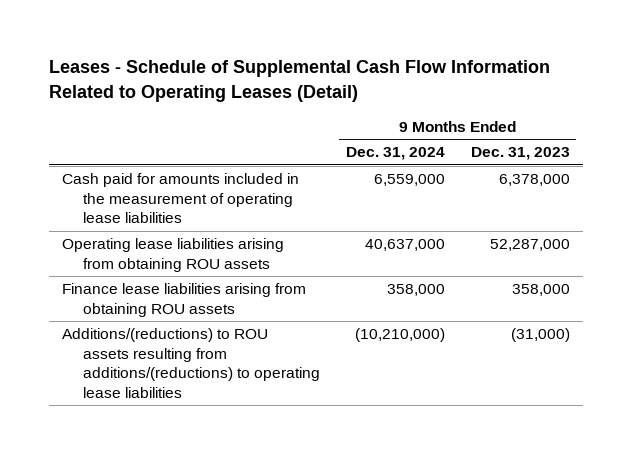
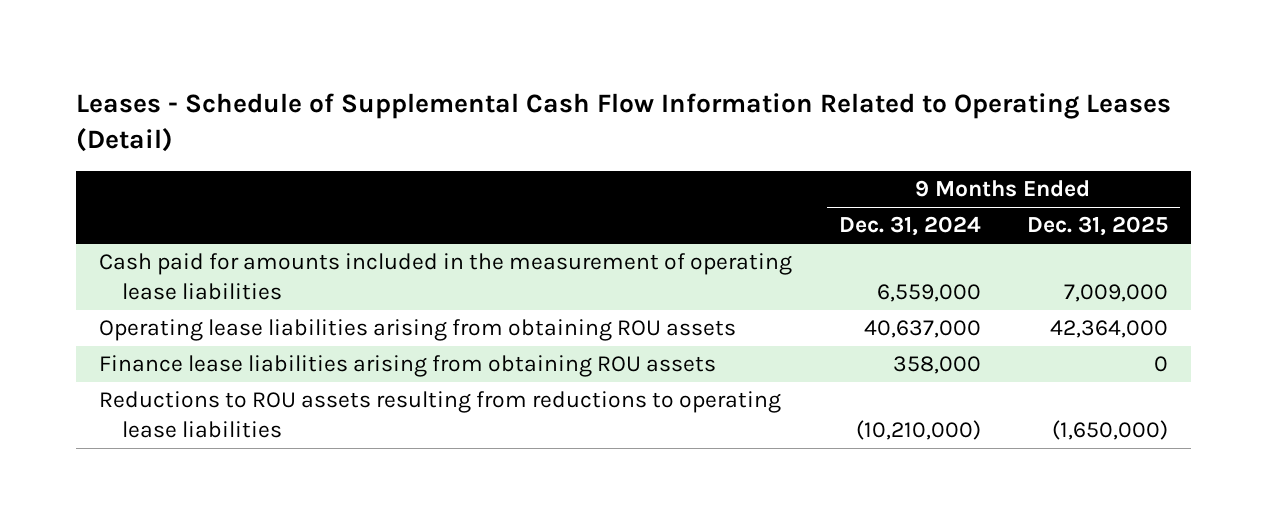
[470,147,570,161] Dec. 31, 2023 -> none
none -> [1027,216,1169,237] Dec. 31, 2025
[62,328,320,398] Additions/(reductions) to ROU assets resulting from additions/(reductions) to operating lease liabilities -> [99,391,782,438] Reductions to ROU assets resulting from reductions to operating lease liabilities

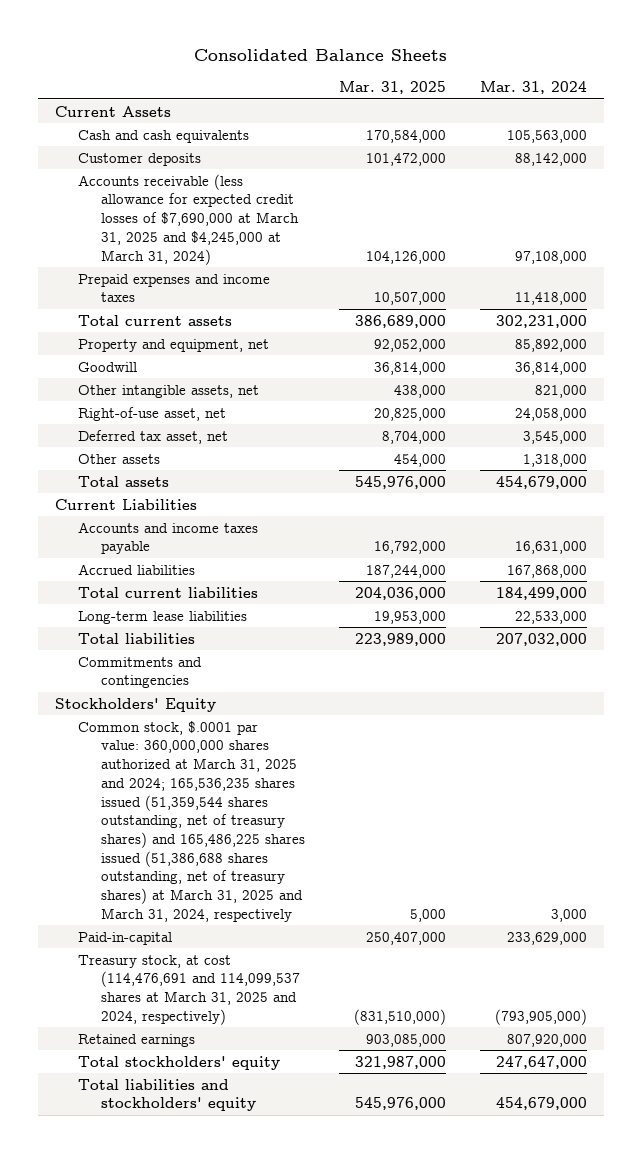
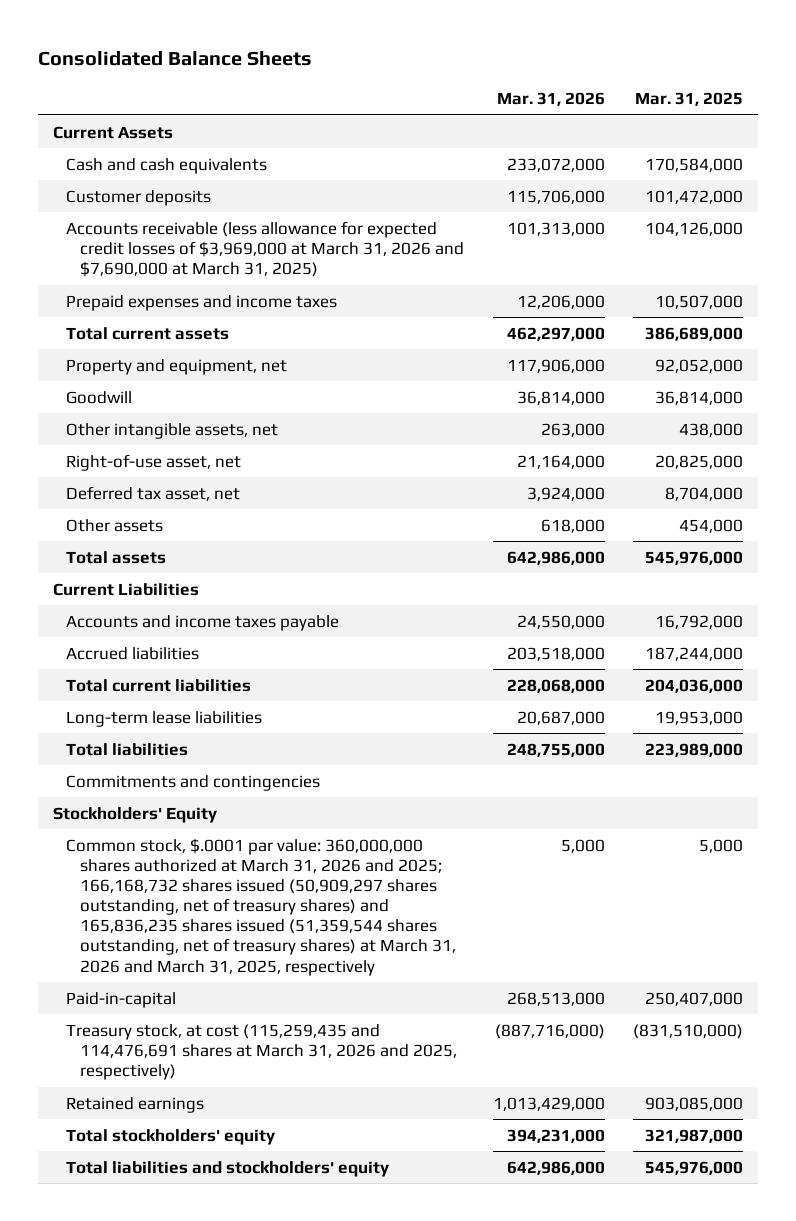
[479,81,587,95] Mar. 31, 2024 -> none
none -> [496,92,605,107] Mar. 31, 2026
[78,173,300,265] Accounts receivable (less allowance for expected credit losses of $7,690,000 at March 31, 2025 and $4,245,000 at March 31, 2024) -> [66,220,465,278] Accounts receivable (less allowance for expected credit losses of $3,969,000 at March 31, 2026 and $7,690,000 at March 31, 2025)
[78,720,306,922] Common stock, $.0001 par value: 360,000,000 shares authorized at March 31, 2025 and 2024; 165,536,235 shares issued (51,359,544 shares outstanding, net of treasury shares) and 165,486,225 shares issued (51,386,688 shares outstanding, net of treasury shares) at March 31, 2025 and March 31, 2024, respectively -> [66,837,457,976] Common stock, $.0001 par value: 360,000,000 shares authorized at March 31, 2026 and 2025; 166,168,732 shares issued (50,909,297 shares outstanding, net of treasury shares) and 165,836,235 shares issued (51,359,544 shares outstanding, net of treasury shares) at March 31, 2026 and March 31, 2025, respectively
[78,954,301,1025] Treasury stock, at cost (114,476,691 and 114,099,537 shares at March 31, 2025 and 2024, respectively) -> [66,1023,458,1081] Treasury stock, at cost (115,259,435 and 114,476,691 shares at March 31, 2026 and 2025, respectively)

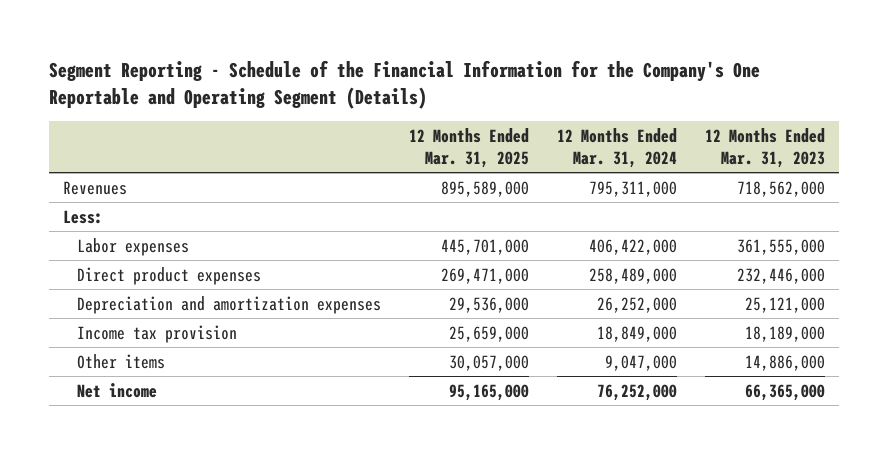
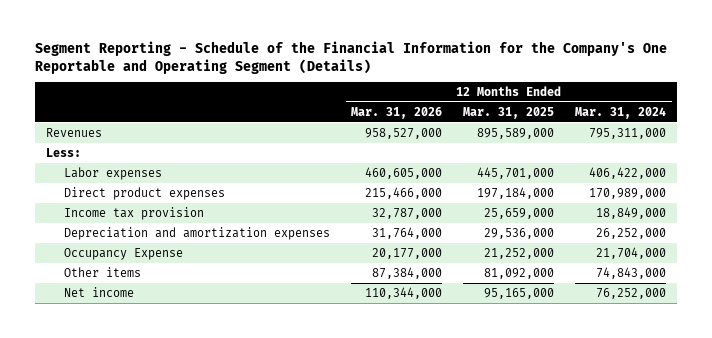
[704,127,825,169] 12 Months Ended Mar. 31, 2023 -> none
none -> [350,106,442,119] Mar. 31, 2026
[440,267,529,284] 269,471,000 -> [477,186,555,199] 197,184,000
[588,267,677,284] 258,489,000 -> [589,187,667,199] 170,989,000
[76,295,381,314] Depreciation and amortization expenses -> [63,226,330,240] Depreciation and amortization expenses
none -> [63,247,183,260] Occupancy Expense
[448,354,529,371] 30,057,000 -> [484,267,555,279] 81,092,000
[604,354,677,371] 9,047,000 -> [596,266,667,279] 74,843,000

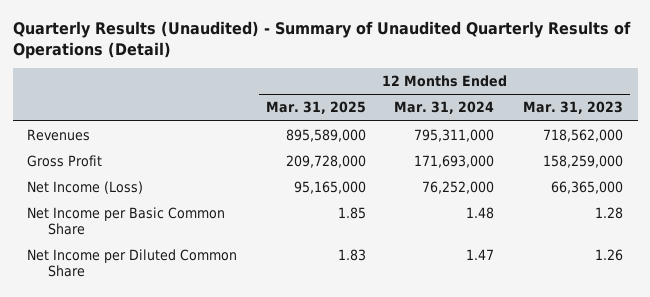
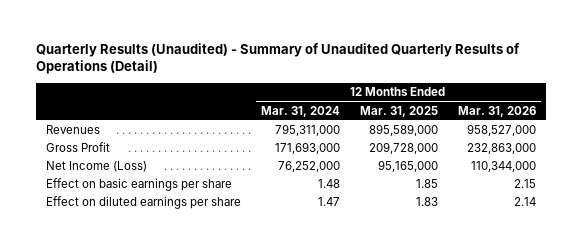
[523,101,624,115] Mar. 31, 2023 -> none
none -> [457,105,536,117] Mar. 31, 2026
[27,206,226,235] Net Income per Basic Common Share -> [45,178,232,192] Effect on basic earnings per share
[27,248,238,277] Net Income per Diluted Common Share -> [45,196,241,210] Effect on diluted earnings per share

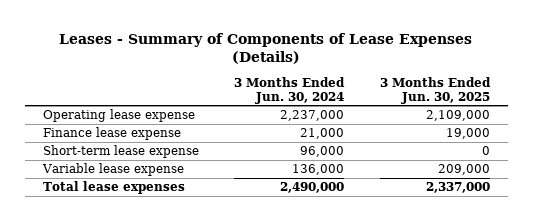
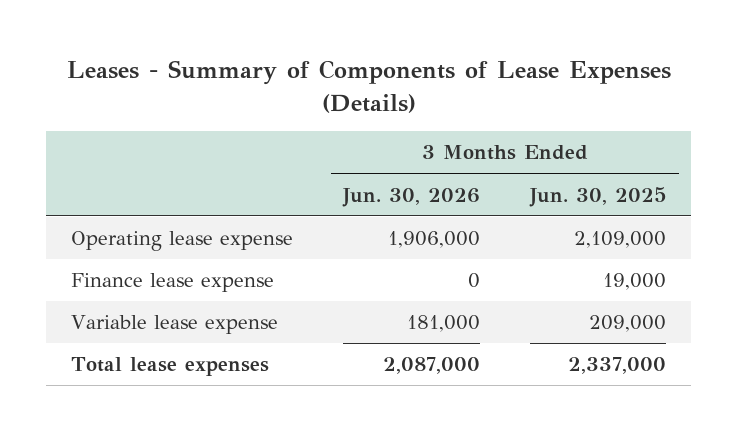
[234,77,346,104] 3 Months Ended Jun. 30, 2024 -> none
none -> [342,187,481,207] Jun. 30, 2026
[43,145,200,159] Short-term lease expense -> none

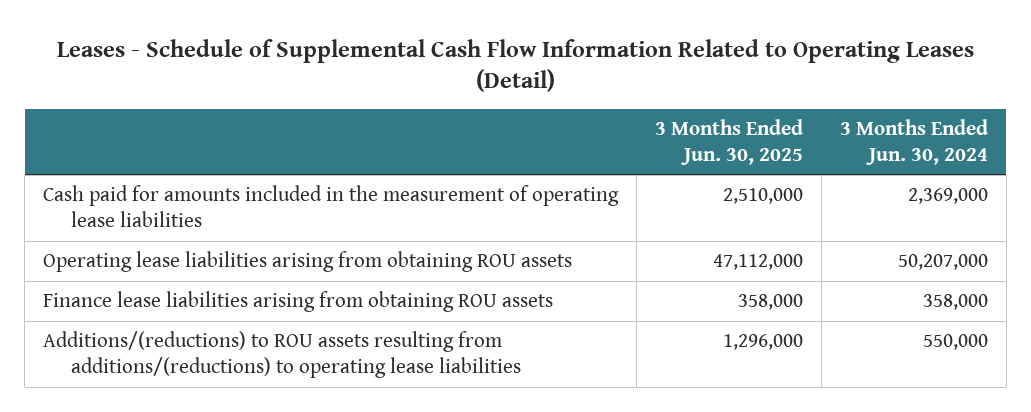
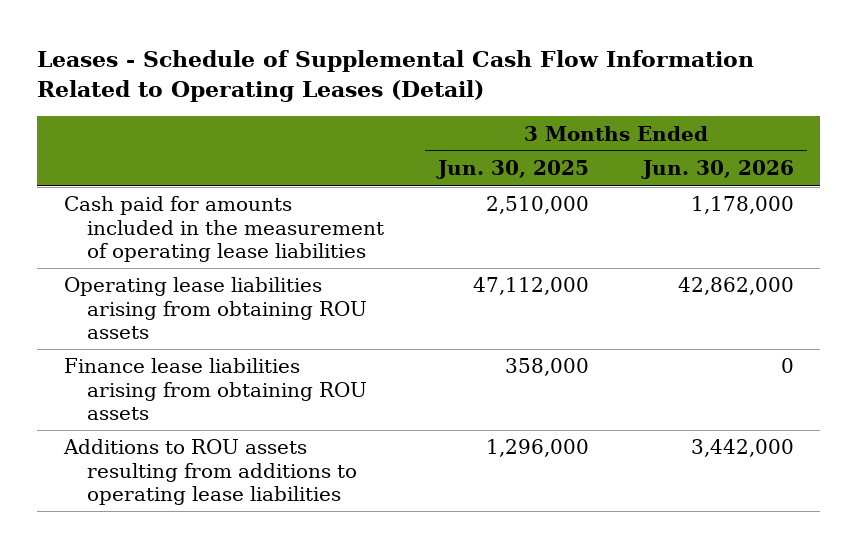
[839,119,988,165] 3 Months Ended Jun. 30, 2024 -> none
none -> [640,160,794,180] Jun. 30, 2026
[43,331,521,378] Additions/(reductions) to ROU assets resulting from additions/(reductions) to operating lease liabilities -> [62,439,358,505] Additions to ROU assets resulting from additions to operating lease liabilities

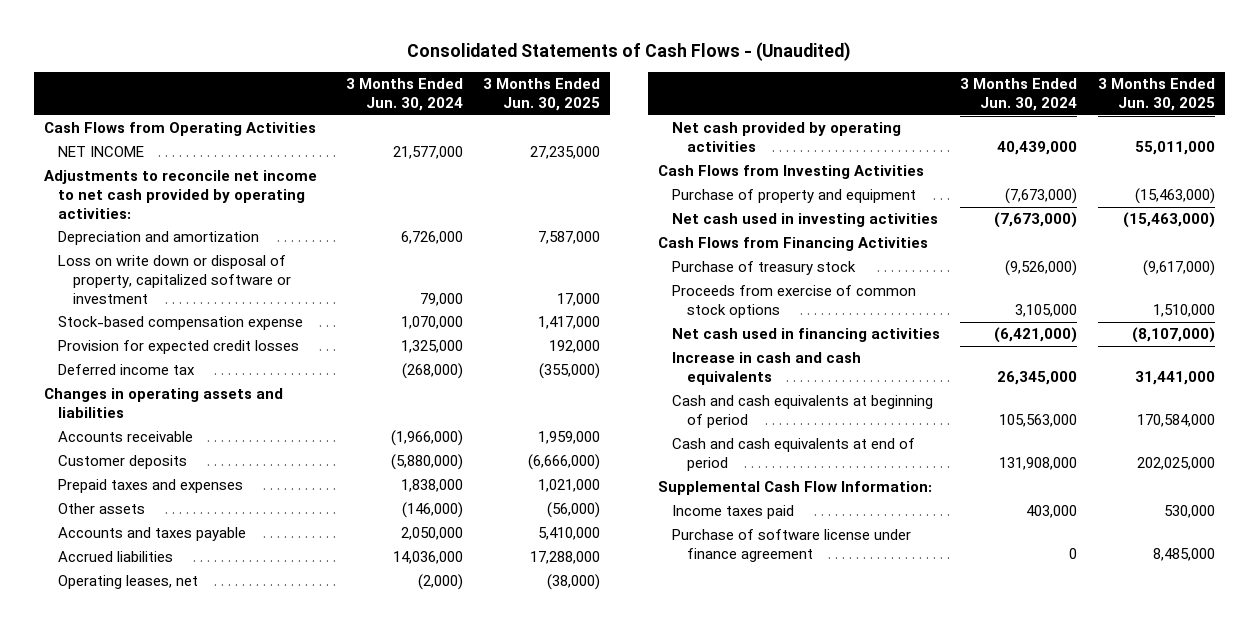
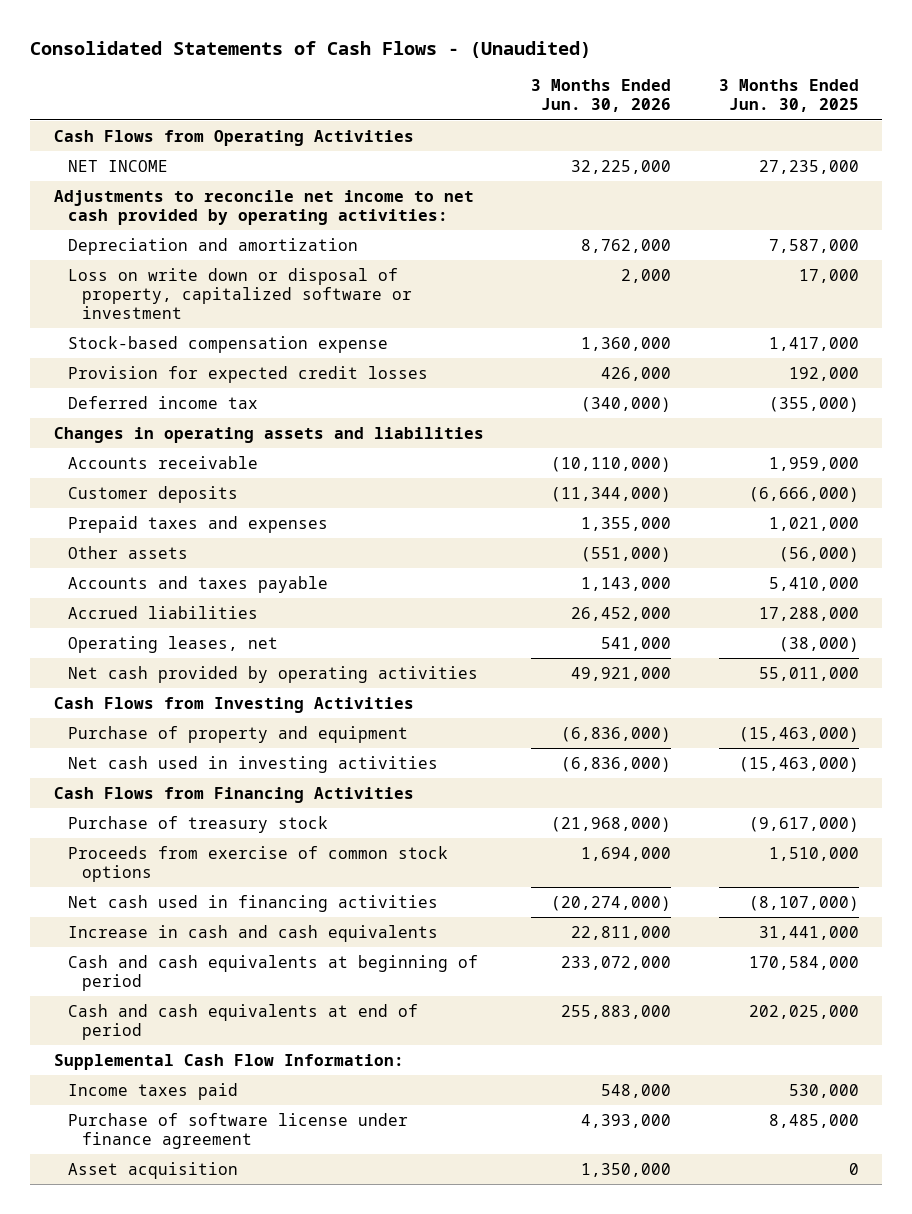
[346,78,464,112] 3 Months Ended Jun. 30, 2024 -> none
none -> [531,79,672,113] 3 Months Ended Jun. 30, 2026
none -> [67,1161,238,1179] Asset acquisition

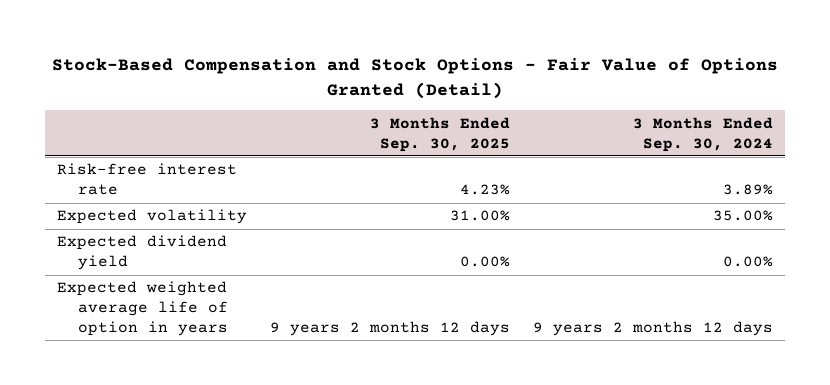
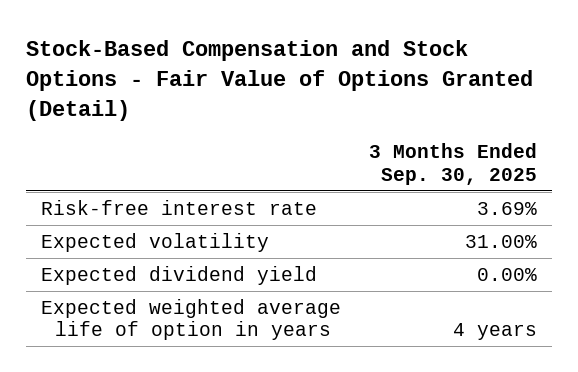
[633,116,774,152] 3 Months Ended Sep. 30, 2024 -> none
[460,184,511,196] 4.23% -> [477,201,538,215] 3.69%
[270,321,511,337] 9 years 2 months 12 days -> [453,323,538,341] 4 years

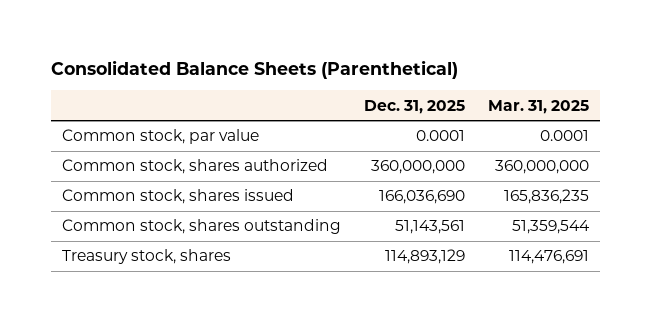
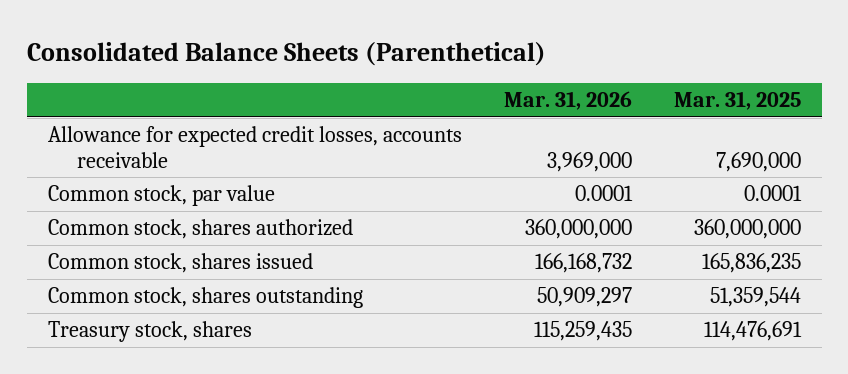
[364,99,466,114] Dec. 31, 2025 -> none
none -> [503,91,632,111] Mar. 31, 2026
none -> [47,126,462,168] Allowance for expected credit losses, accounts receivable

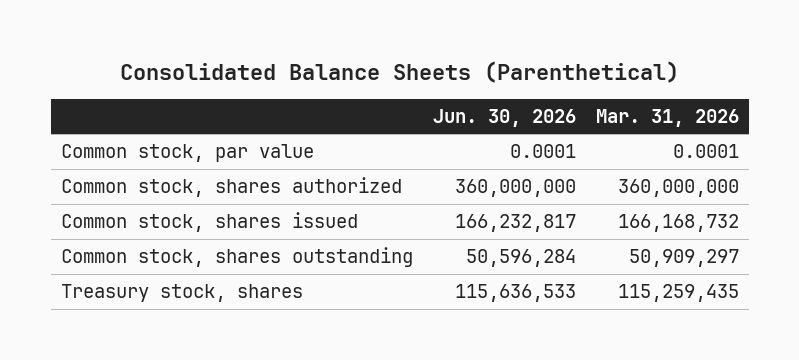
[673,91,801,111] Mar. 31, 2025 -> none
none -> [432,108,576,127] Jun. 30, 2026
[47,126,462,168] Allowance for expected credit losses, accounts receivable -> none

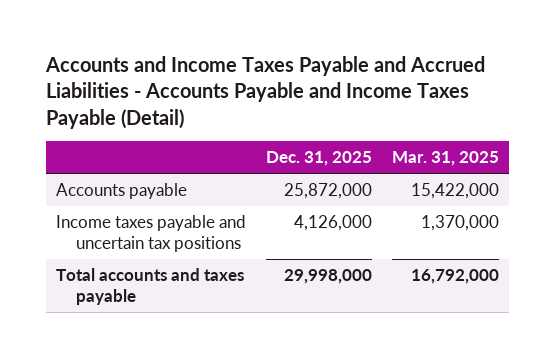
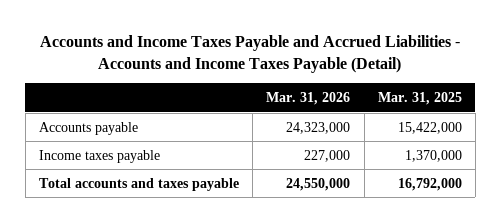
[44,56,485,129] Accounts and Income Taxes Payable and Accrued Liabilities - Accounts Payable and Income Taxes Payable (Detail) -> [40,35,461,74] Accounts and Income Taxes Payable and Accrued Liabilities - Accounts and Income Taxes Payable (Detail)
[266,151,373,167] Dec. 31, 2025 -> none
none -> [266,92,351,106] Mar. 31, 2026
[56,215,247,253] Income taxes payable and uncertain tax positions -> [39,149,161,163] Income taxes payable

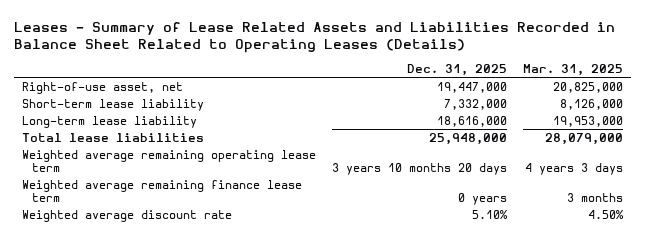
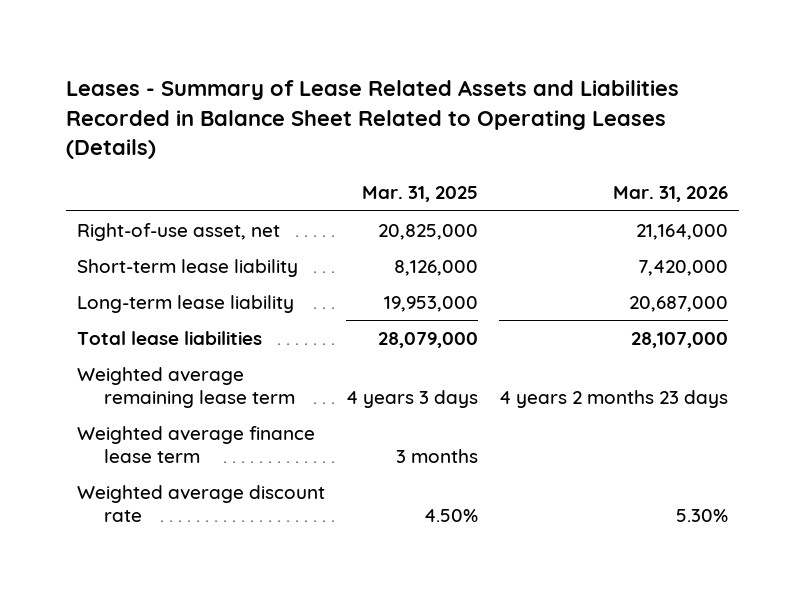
[407,64,508,77] Dec. 31, 2025 -> none
none -> [613,186,729,203] Mar. 31, 2026
[22,149,317,172] Weighted average remaining operating lease term -> [76,367,295,408] Weighted average remaining lease term
[22,179,303,202] Weighted average remaining finance lease term -> [76,426,315,463] Weighted average finance lease term

